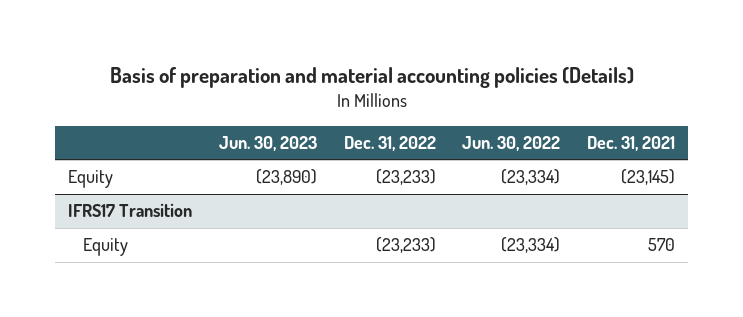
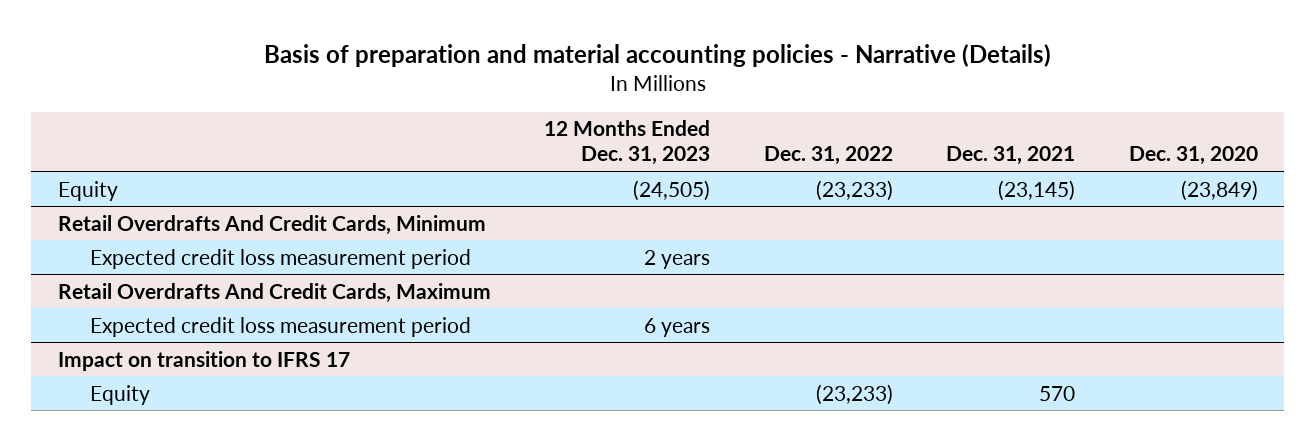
[109,67,634,89] Basis of preparation and material accounting policies (Details) -> [263,44,1051,68] Basis of preparation and material accounting policies - Narrative (Details)
[218,135,317,151] Jun. 30, 2023 -> none
[462,135,561,151] Jun. 30, 2022 -> none
none -> [544,120,711,166] 12 Months Ended Dec. 31, 2023
none -> [1128,146,1258,166] Dec. 31, 2020
none -> [57,214,486,235] Retail Overdrafts And Credit Cards, Minimum
none -> [90,248,472,269] Expected credit loss measurement period
none -> [57,282,491,303] Retail Overdrafts And Credit Cards, Maximum
none -> [90,316,472,337] Expected credit loss measurement period
[68,203,193,218] IFRS17 Transition -> [57,350,350,371] Impact on transition to IFRS 17

